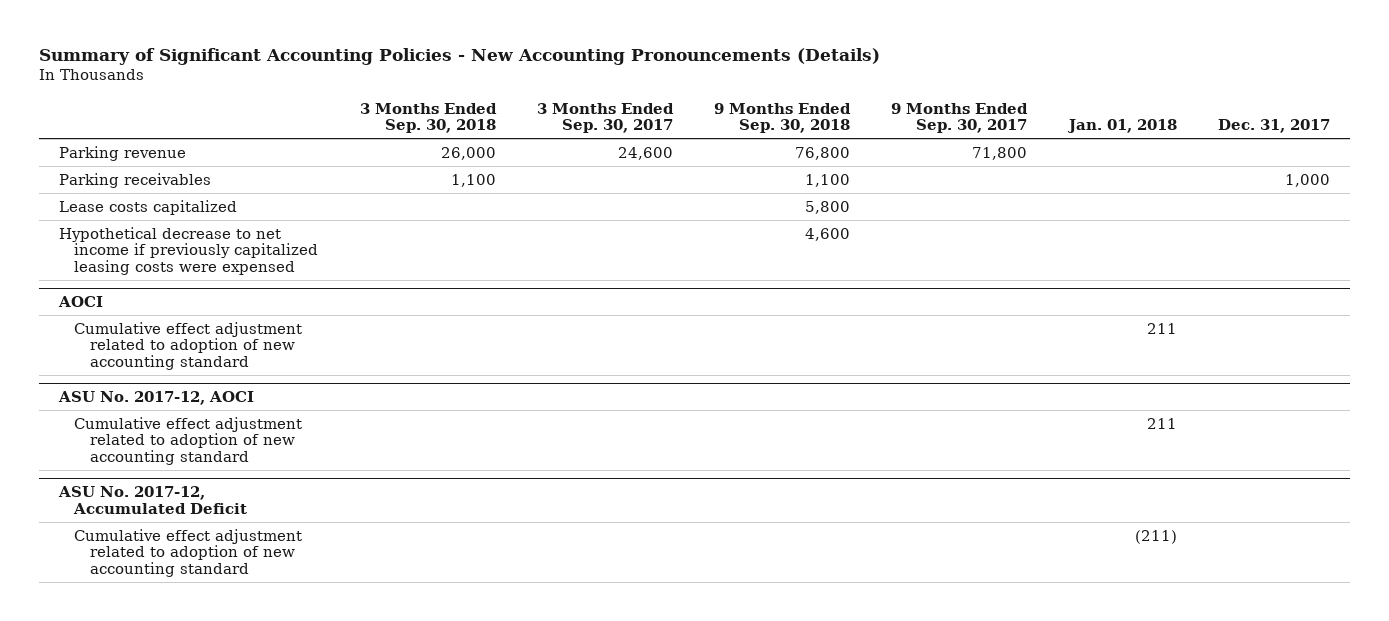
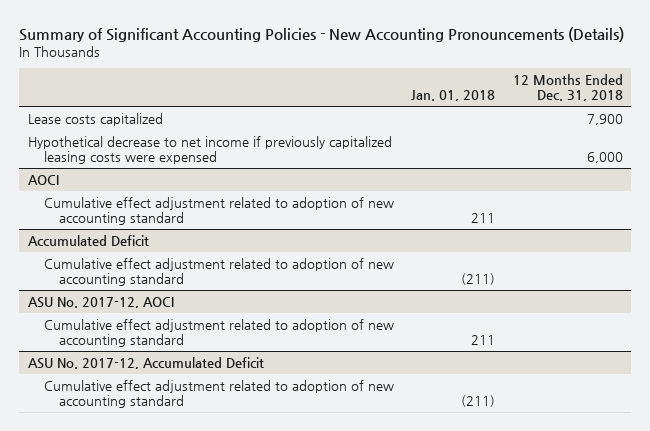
[359,102,497,134] 3 Months Ended Sep. 30, 2018 -> none
[536,102,674,134] 3 Months Ended Sep. 30, 2017 -> none
[714,102,852,134] 9 Months Ended Sep. 30, 2018 -> none
[891,102,1029,134] 9 Months Ended Sep. 30, 2017 -> none
[1217,119,1330,134] Dec. 31, 2017 -> none
none -> [512,74,623,102] 12 Months Ended Dec. 31, 2018
[59,145,187,161] Parking revenue -> none
[59,172,212,188] Parking receivables -> none
none -> [27,234,149,246] Accumulated Deficit
none -> [43,257,394,286] Cumulative effect adjustment related to adoption of new accounting standard

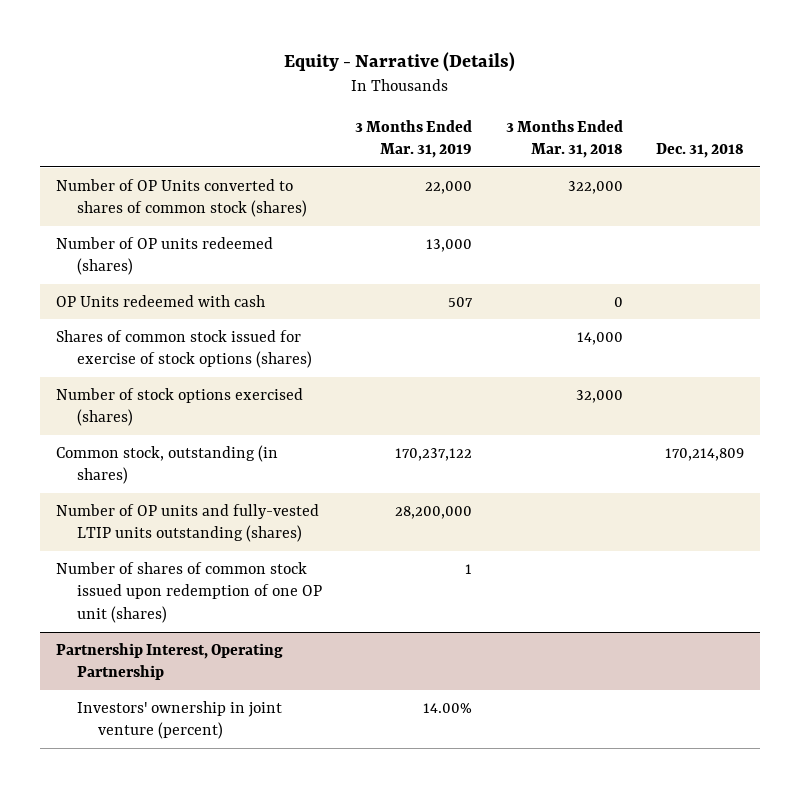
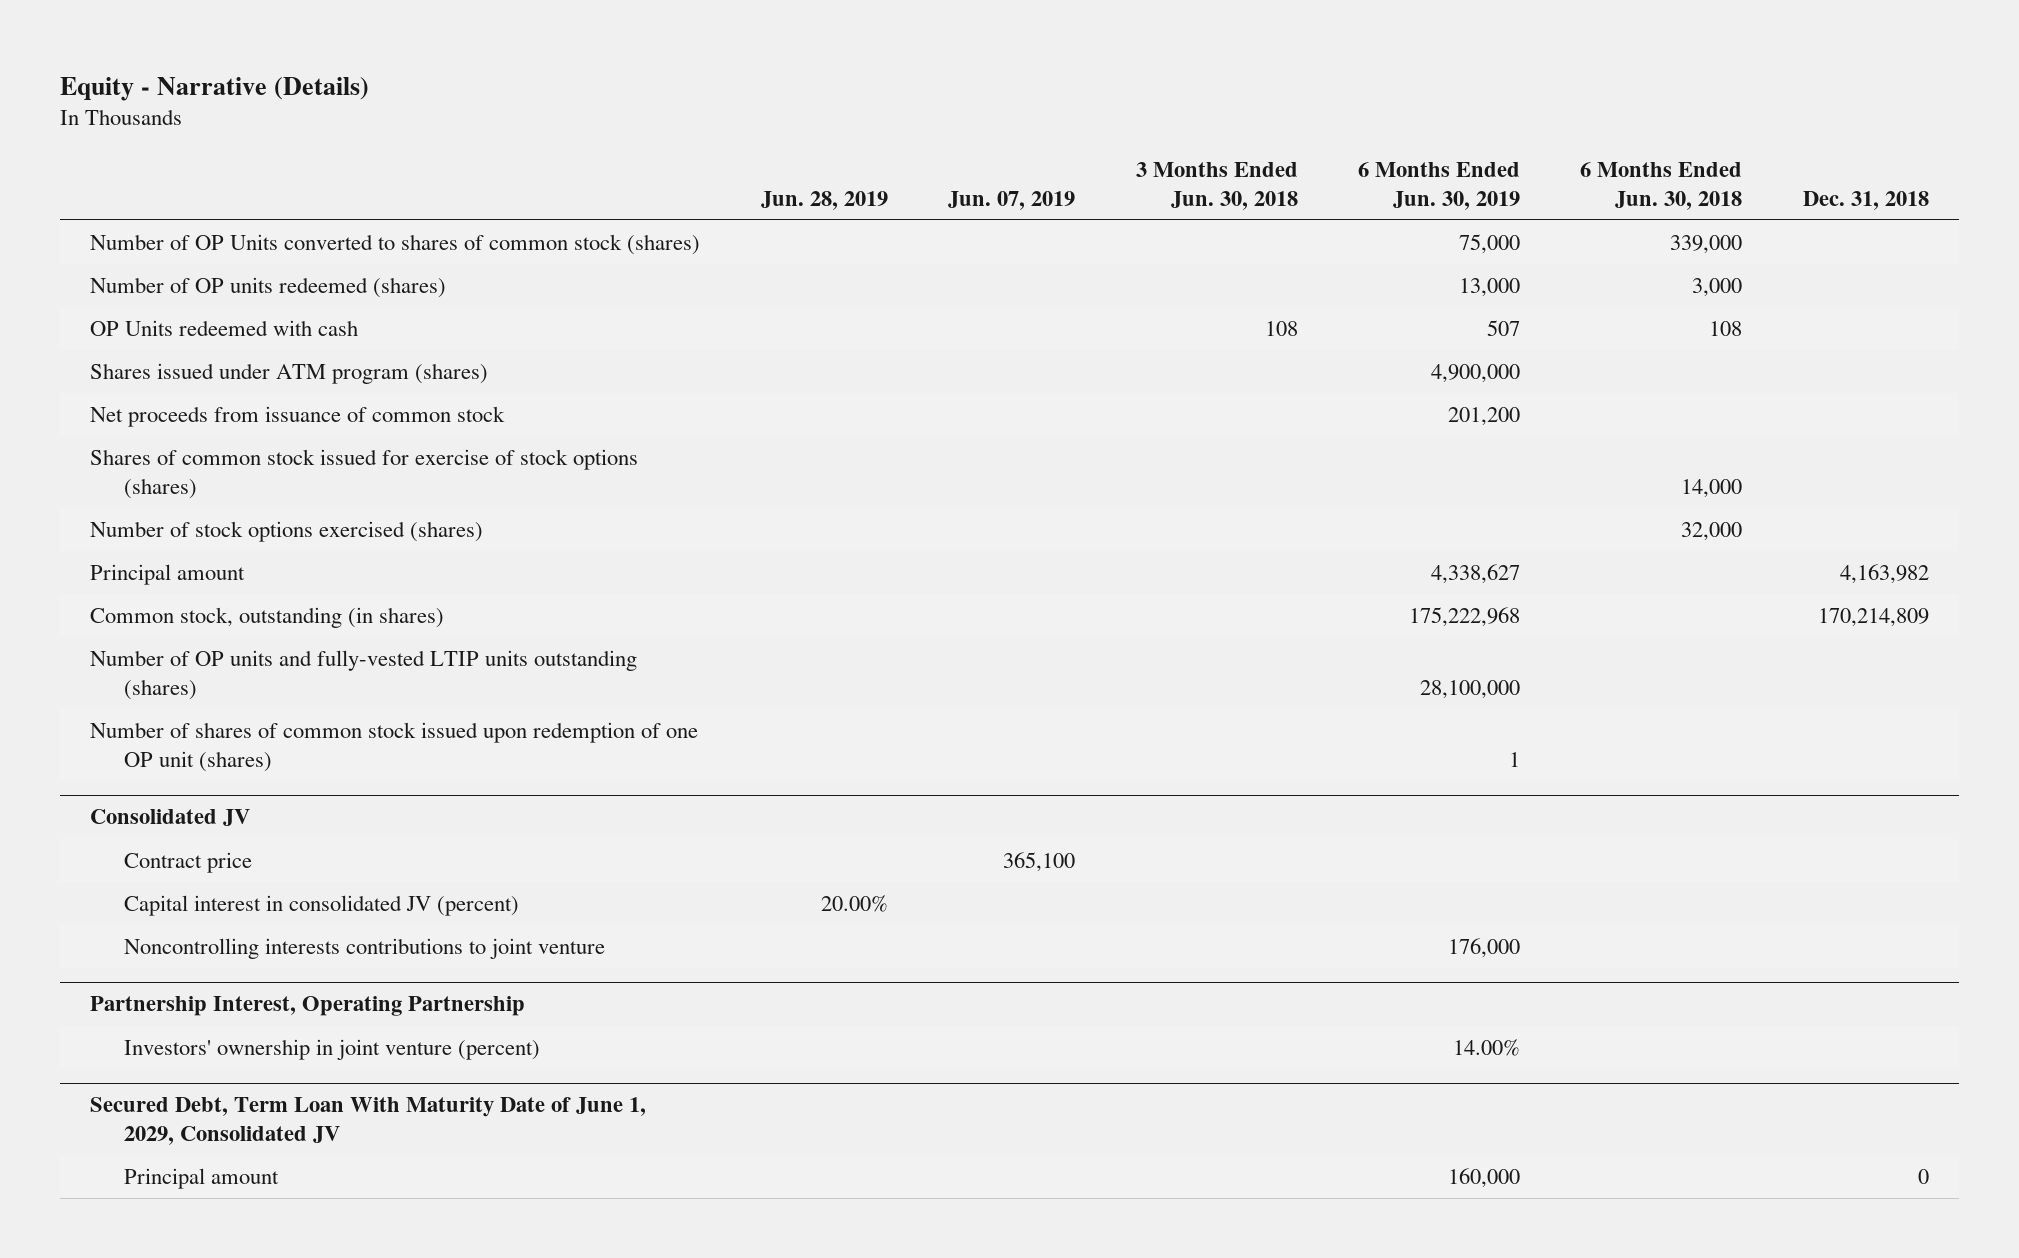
[355,119,473,159] 3 Months Ended Mar. 31, 2019 -> none
[505,119,623,159] 3 Months Ended Mar. 31, 2018 -> none
none -> [760,190,888,210] Jun. 28, 2019
none -> [948,190,1076,210] Jun. 07, 2019
none -> [1135,162,1298,210] 3 Months Ended Jun. 30, 2018
none -> [1357,162,1520,210] 6 Months Ended Jun. 30, 2019
none -> [1580,162,1743,210] 6 Months Ended Jun. 30, 2018
none -> [90,363,489,385] Shares issued under ATM program (shares)
none -> [90,406,506,428] Net proceeds from issuance of common stock
none -> [90,564,246,586] Principal amount
none -> [90,809,251,827] Consolidated JV
none -> [123,852,252,874] Contract price
none -> [123,895,519,917] Capital interest in consolidated JV (percent)
none -> [123,938,605,960] Noncontrolling interests contributions to joint venture
none -> [90,1097,647,1146] Secured Debt, Term Loan With Maturity Date of June 1, 2029, Consolidated JV
none -> [123,1168,279,1190] Principal amount

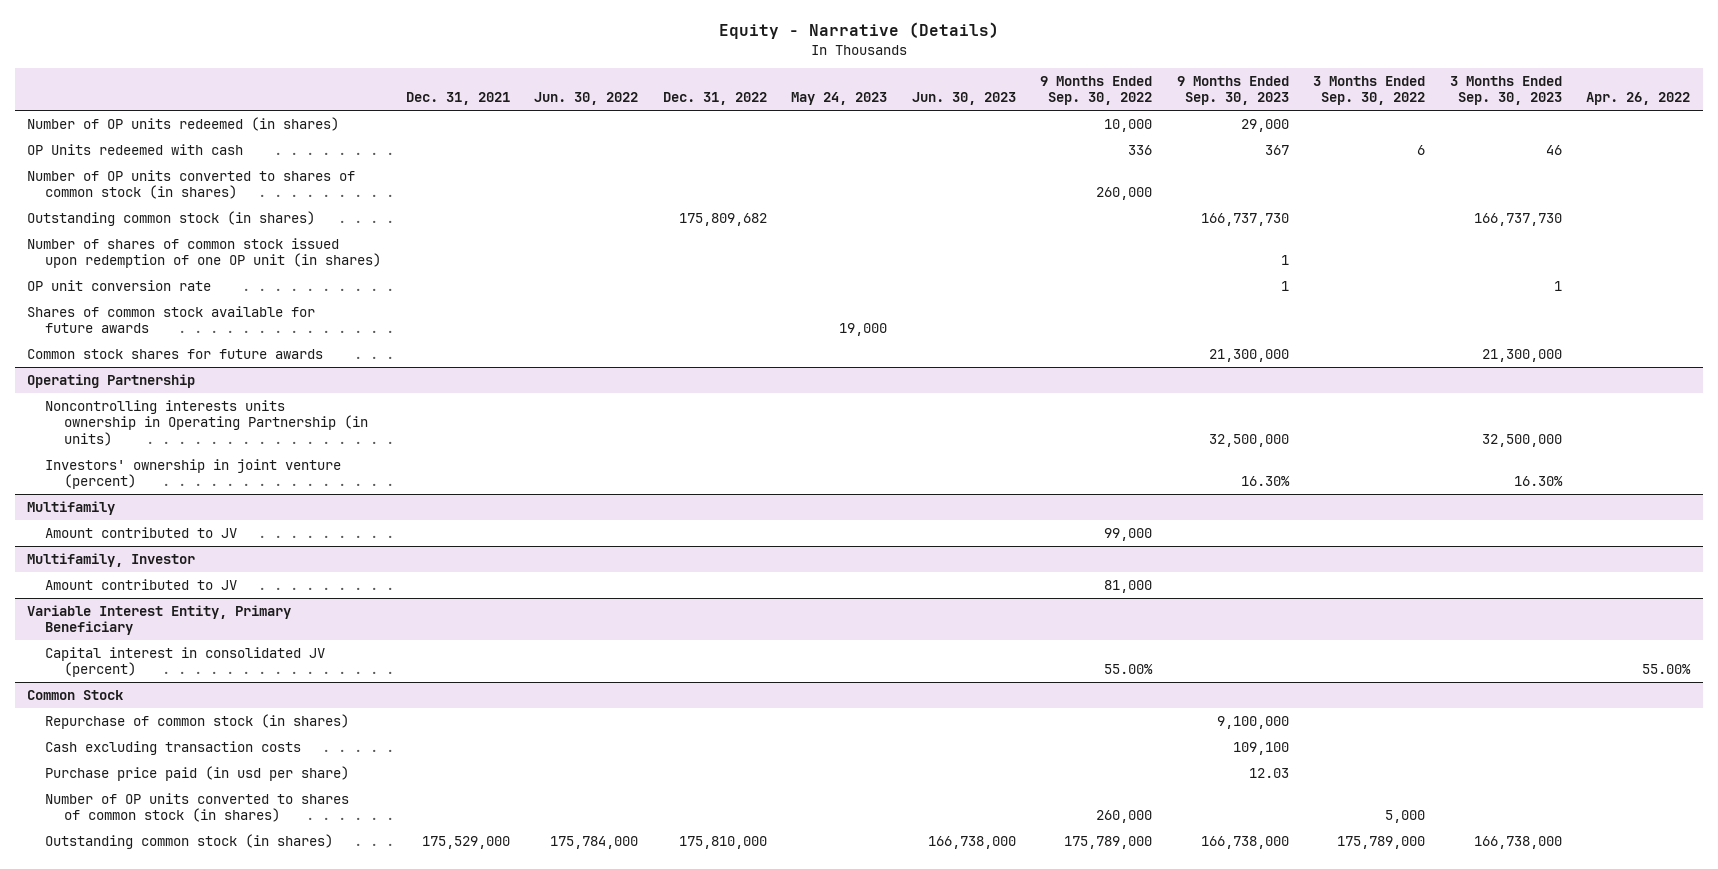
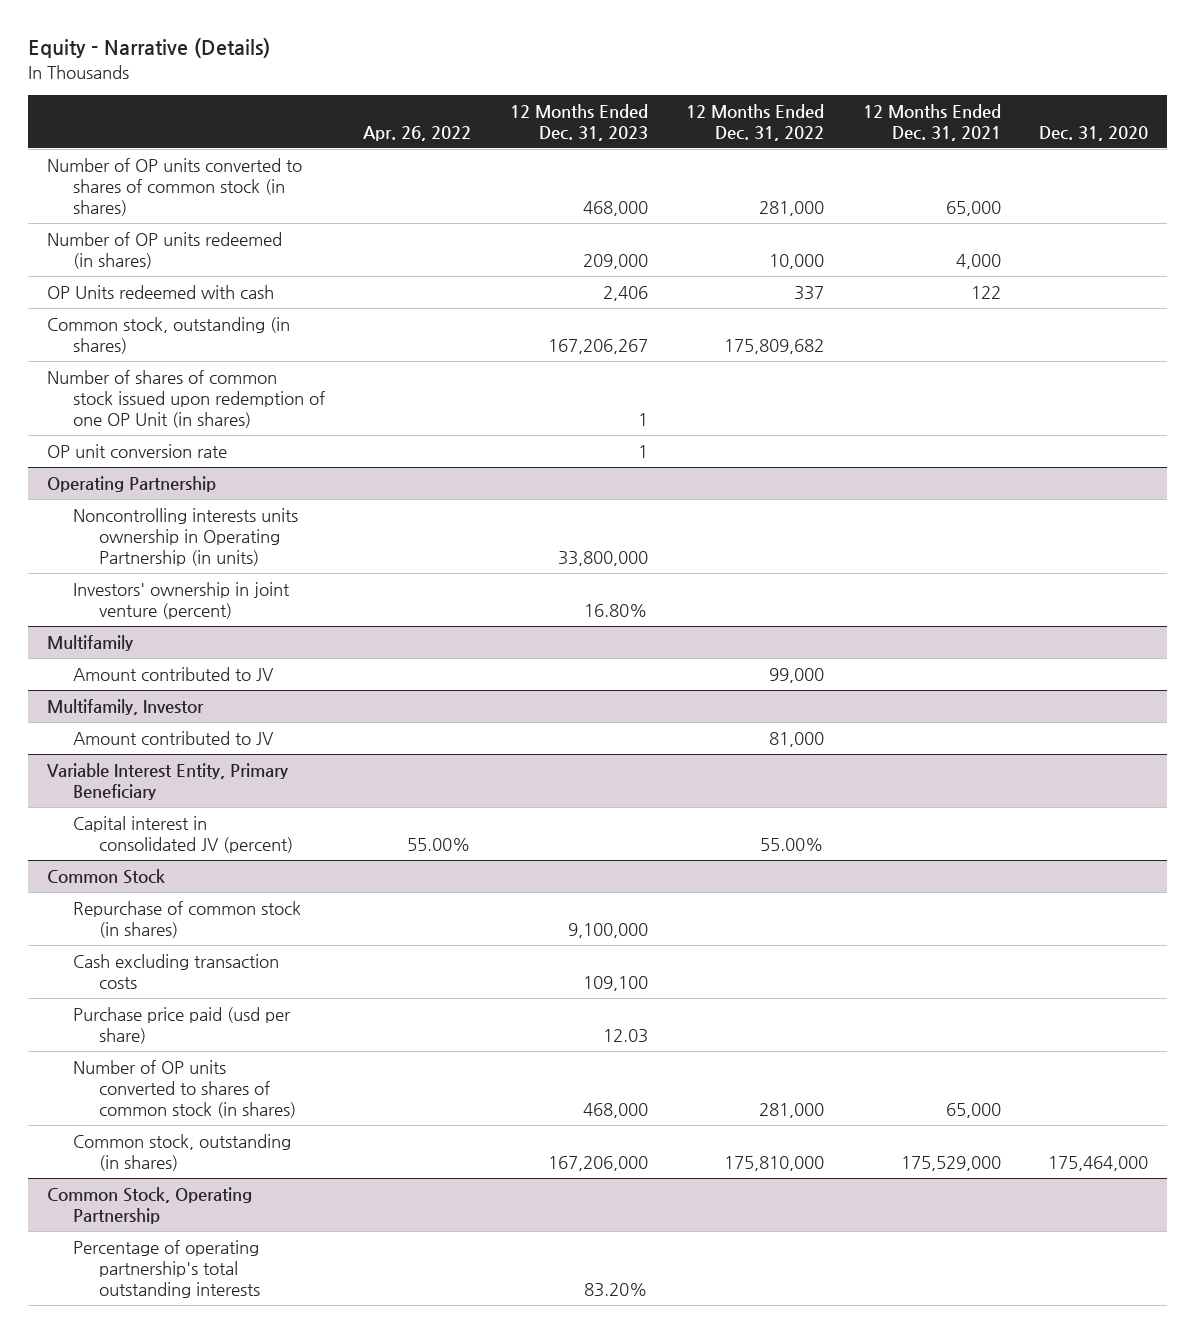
[405,92,510,106] Dec. 31, 2021 -> none
[534,92,639,106] Jun. 30, 2022 -> none
[662,92,767,106] Dec. 31, 2022 -> none
[791,92,888,106] May 24, 2023 -> none
[911,92,1016,106] Jun. 30, 2023 -> none
[1040,75,1153,106] 9 Months Ended Sep. 30, 2022 -> none
[1176,75,1289,106] 9 Months Ended Sep. 30, 2023 -> none
[1313,75,1426,106] 3 Months Ended Sep. 30, 2022 -> none
[1449,75,1562,106] 3 Months Ended Sep. 30, 2023 -> none
none -> [509,103,648,141] 12 Months Ended Dec. 31, 2023
none -> [686,103,825,141] 12 Months Ended Dec. 31, 2022
none -> [862,103,1001,141] 12 Months Ended Dec. 31, 2021
none -> [1038,125,1148,141] Dec. 31, 2020
[27,169,356,200] Number of OP units converted to shares of common stock (in shares) -> [46,157,302,216] Number of OP units converted to shares of common stock (in shares)
[27,210,316,226] Outstanding common stock (in shares) -> [46,316,290,354] Common stock, outstanding (in shares)
[27,237,382,269] Number of shares of common stock issued upon redemption of one OP unit (in shares) -> [46,369,325,428] Number of shares of common stock issued upon redemption of one OP Unit (in shares)
[27,305,316,334] Shares of common stock available for future awards -> none
[27,348,324,359] Common stock shares for future awards -> none
[45,765,350,781] Purchase price paid (in usd per share) -> [72,1006,291,1044] Purchase price paid (usd per share)
[45,833,334,849] Outstanding common stock (in shares) -> [72,1133,291,1171] Common stock, outstanding (in shares)
none -> [46,1186,252,1224] Common Stock, Operating Partnership
none -> [72,1239,260,1298] Percentage of operating partnership's total outstanding interests

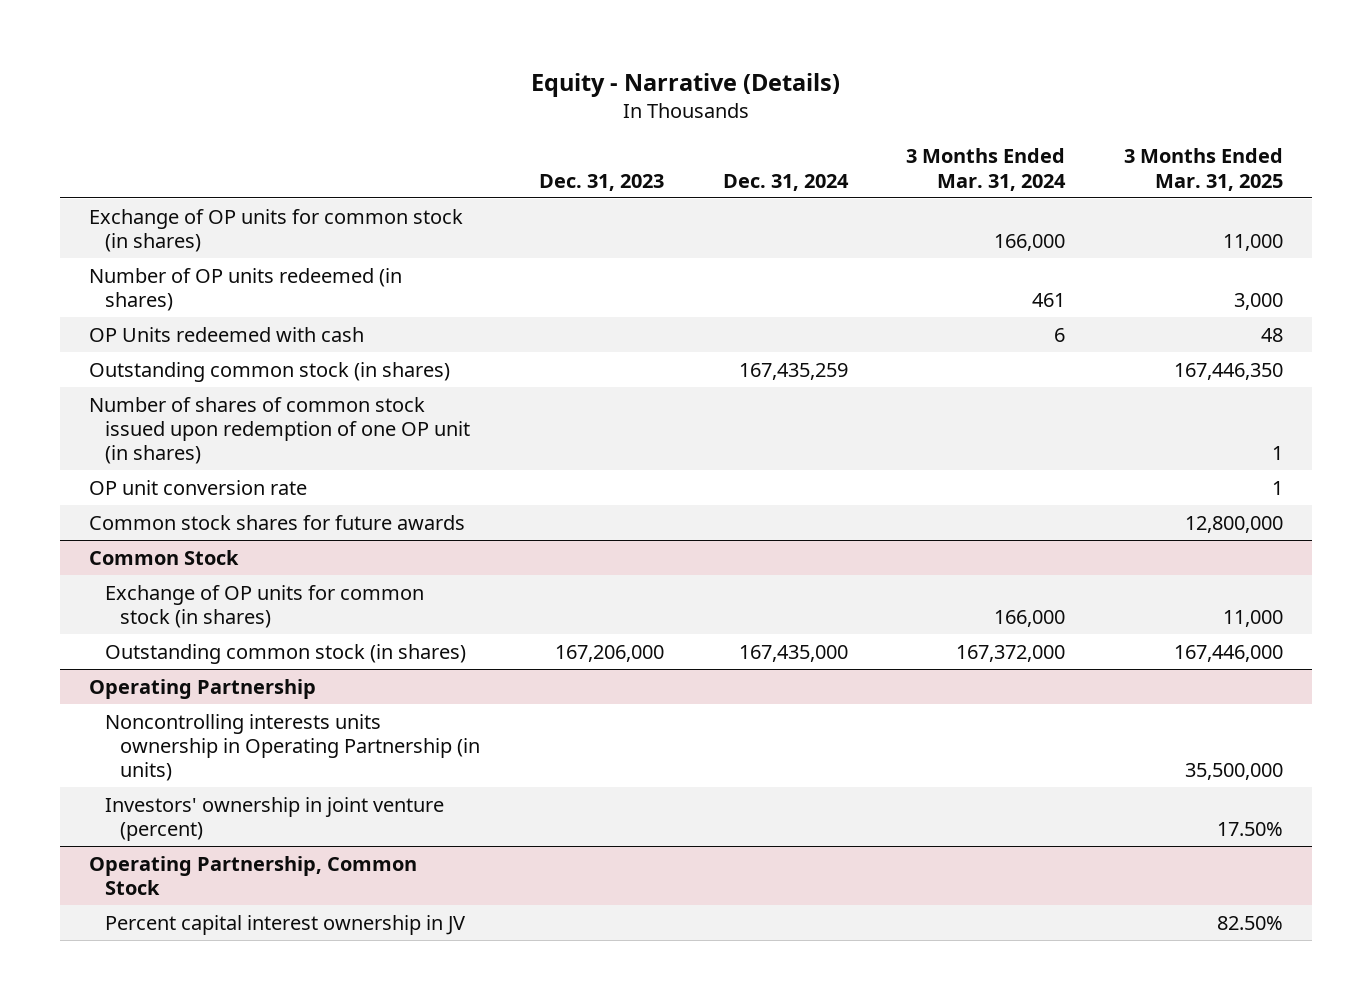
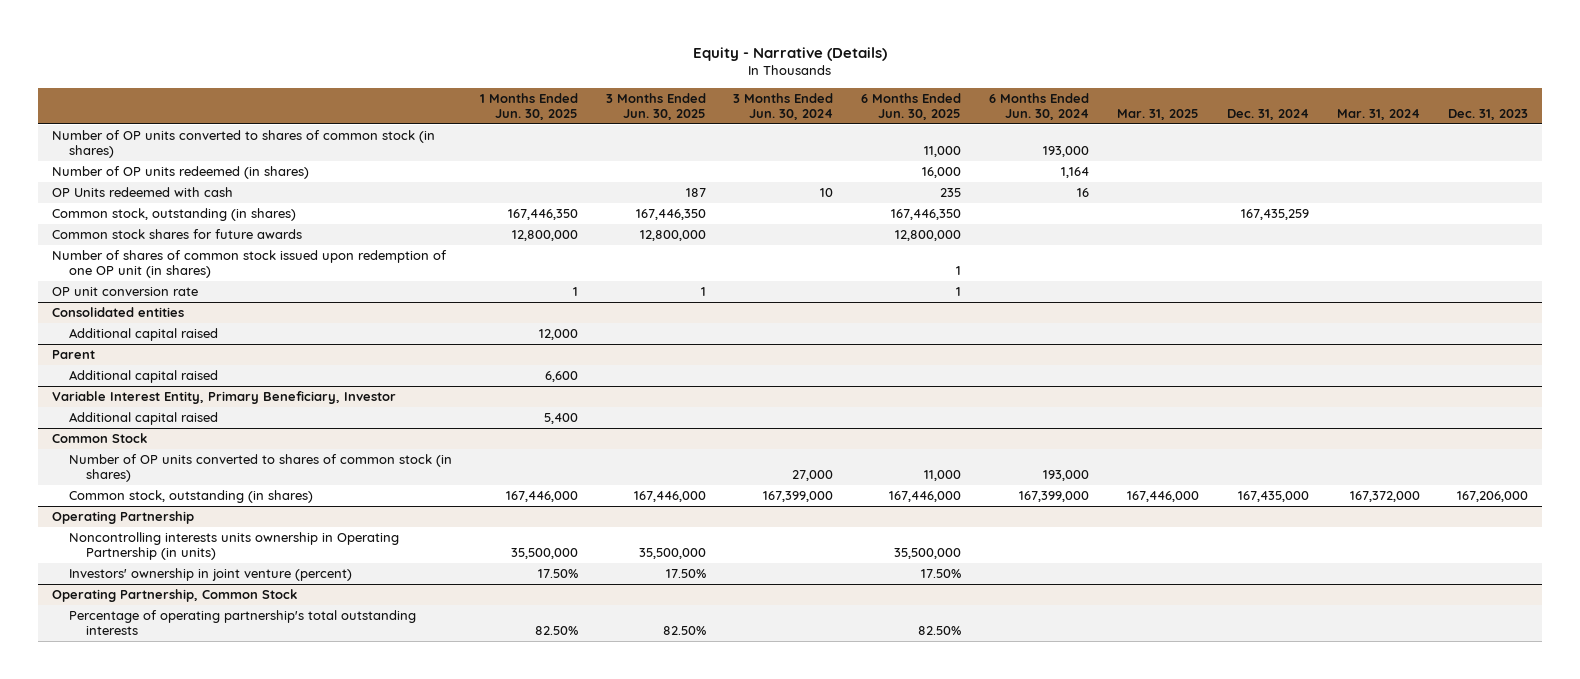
[906,148,1067,191] 3 Months Ended Mar. 31, 2024 -> none
[1123,148,1283,191] 3 Months Ended Mar. 31, 2025 -> none
none -> [479,93,578,121] 1 Months Ended Jun. 30, 2025
none -> [605,93,706,121] 3 Months Ended Jun. 30, 2025
none -> [733,93,834,121] 3 Months Ended Jun. 30, 2024
none -> [861,93,962,121] 6 Months Ended Jun. 30, 2025
none -> [989,93,1090,121] 6 Months Ended Jun. 30, 2024
none -> [1117,109,1200,121] Mar. 31, 2025
none -> [1336,109,1420,121] Mar. 31, 2024
[89,208,464,252] Exchange of OP units for common stock (in shares) -> [51,129,435,158] Number of OP units converted to shares of common stock (in shares)
[89,361,451,382] Outstanding common stock (in shares) -> [51,207,296,221] Common stock, outstanding (in shares)
[89,514,466,530] Common stock shares for future awards -> [51,228,302,239] Common stock shares for future awards
none -> [51,306,184,317] Consolidated entities
none -> [68,327,218,341] Additional capital raised
none -> [51,349,95,359] Parent
none -> [68,369,218,383] Additional capital raised
none -> [51,390,396,404] Variable Interest Entity, Primary Beneficiary, Investor
none -> [68,411,218,425] Additional capital raised
[104,584,424,628] Exchange of OP units for common stock (in shares) -> [68,453,452,482] Number of OP units converted to shares of common stock (in shares)
[104,643,466,664] Outstanding common stock (in shares) -> [68,489,313,503] Common stock, outstanding (in shares)
[104,914,465,935] Percent capital interest ownership in JV -> [68,609,416,635] Percentage of operating partnership's total outstanding interests

